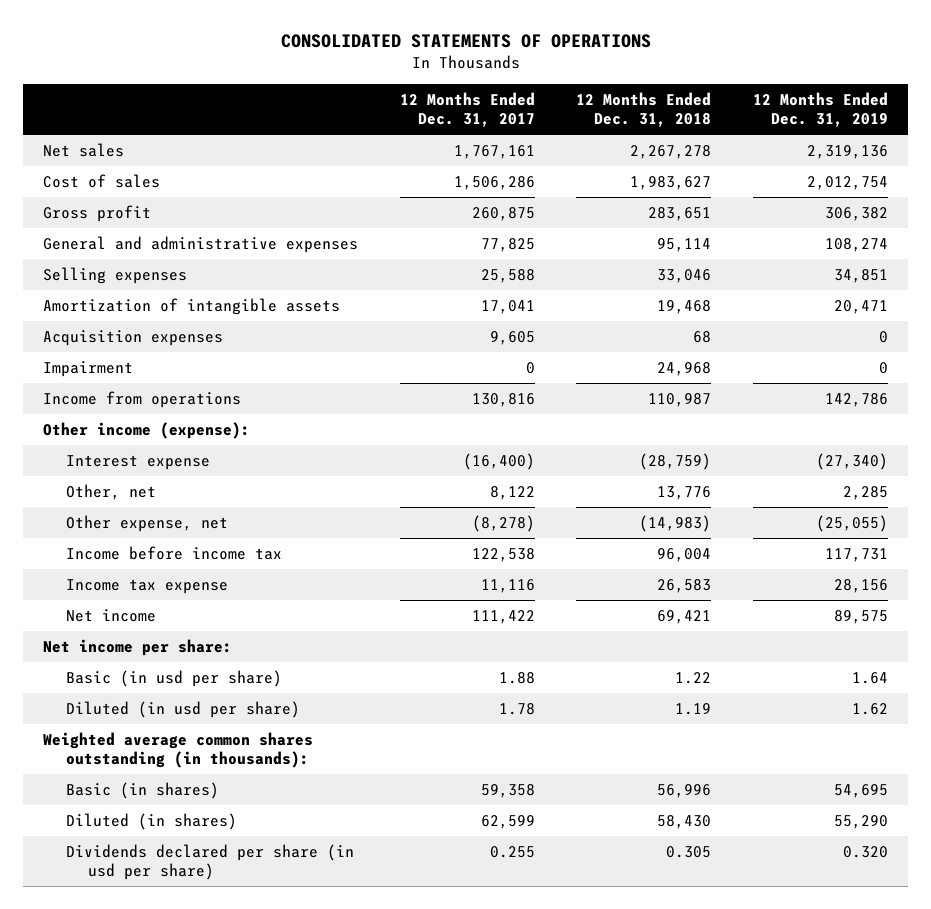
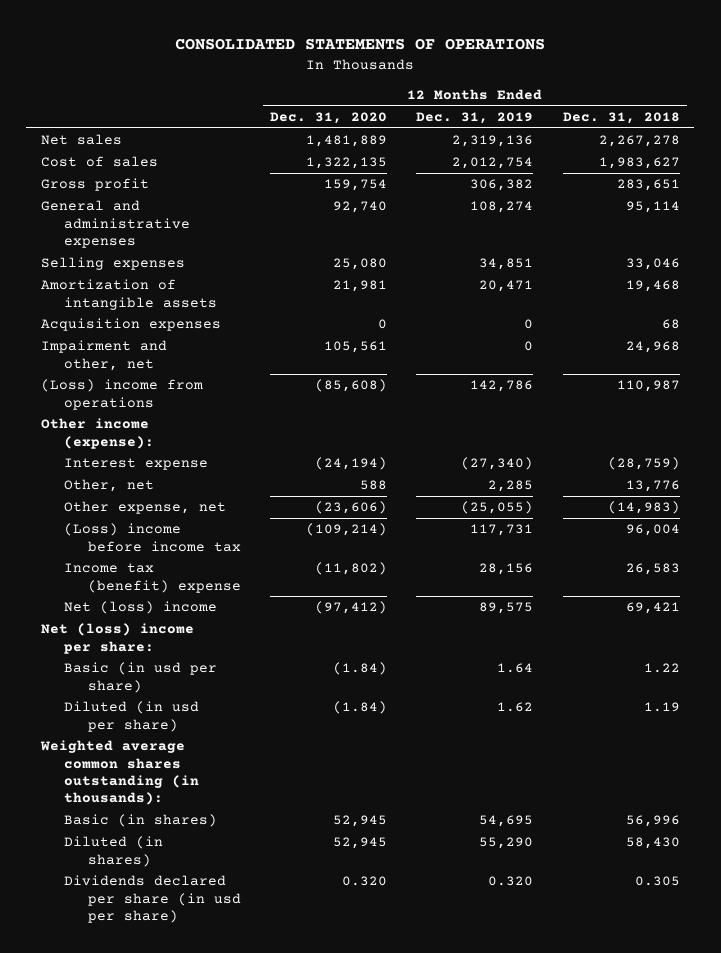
[399,92,535,128] 12 Months Ended Dec. 31, 2017 -> none
none -> [269,112,387,125] Dec. 31, 2020
[43,361,134,378] Impairment -> [40,340,167,371] Impairment and other, net
[43,391,242,409] Income from operations -> [40,379,203,410] (Loss) income from operations
[65,546,282,561] Income before income tax -> [64,523,241,552] (Loss) income before income tax
[65,579,228,595] Income tax expense -> [64,563,241,593] Income tax (benefit) expense
[65,609,156,623] Net income -> [64,601,218,615] Net (loss) income
[43,639,233,657] Net income per share: -> [40,623,194,654] Net (loss) income per share:

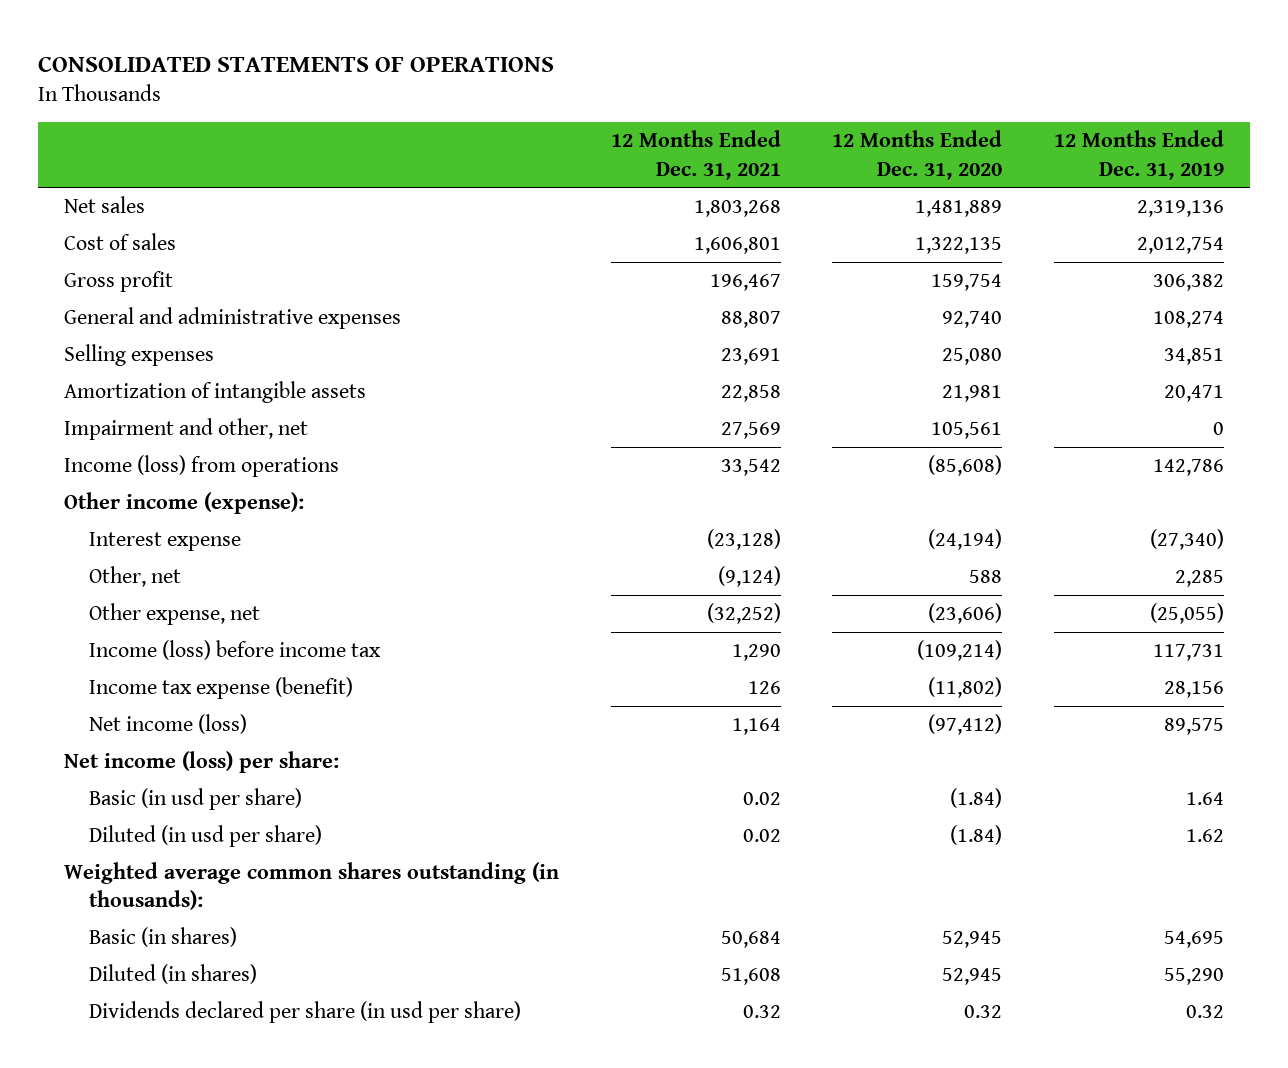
[562,112,680,125] Dec. 31, 2018 -> none
none -> [610,130,781,180] 12 Months Ended Dec. 31, 2021
[40,318,221,332] Acquisition expenses -> none
[40,379,203,410] (Loss) income from operations -> [64,455,340,478] Income (loss) from operations
[64,523,241,552] (Loss) income before income tax -> [89,640,382,661] Income (loss) before income tax
[64,563,241,593] Income tax (benefit) expense -> [89,677,354,700] Income tax expense (benefit)
[64,601,218,615] Net (loss) income -> [89,714,248,735] Net income (loss)
[40,623,194,654] Net (loss) income per share: -> [64,751,340,774] Net income (loss) per share:
[341,876,387,887] 0.320 -> [964,1005,1003,1019] 0.32
[488,876,534,887] 0.320 -> [1186,1005,1225,1019] 0.32

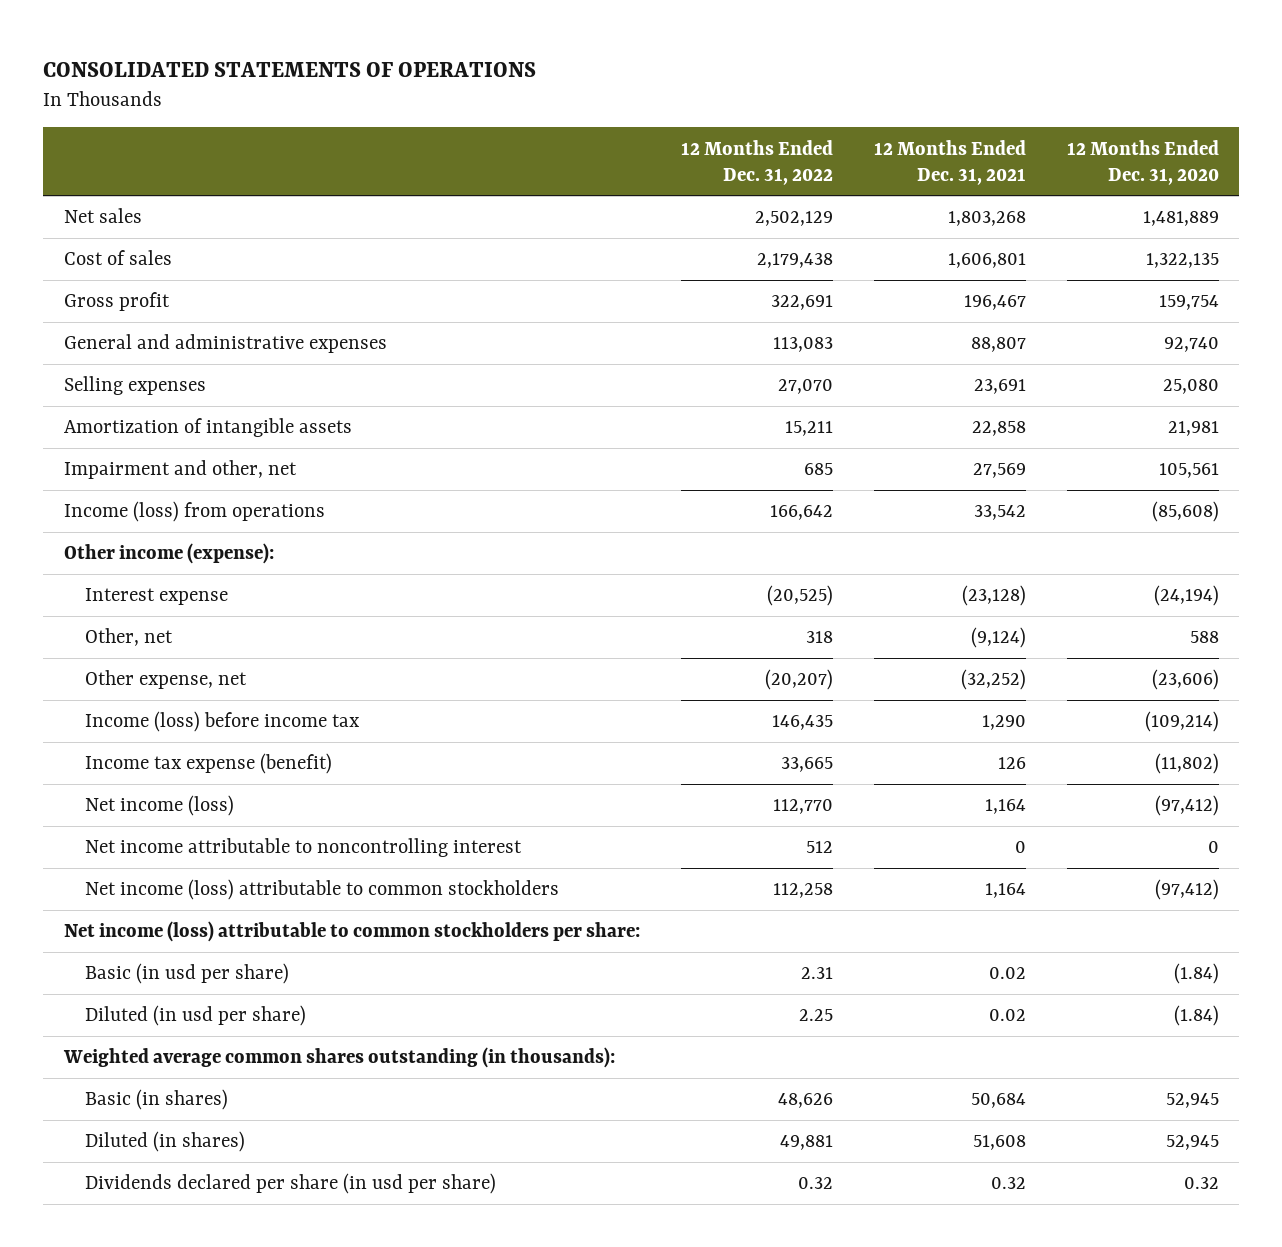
[1054,130,1225,180] 12 Months Ended Dec. 31, 2019 -> none
none -> [680,139,833,185] 12 Months Ended Dec. 31, 2022
none -> [85,838,523,858] Net income attributable to noncontrolling interest
none -> [85,879,560,901] Net income (loss) attributable to common stockholders
[64,751,340,774] Net income (loss) per share: -> [63,921,640,943] Net income (loss) attributable to common stockholders per share:

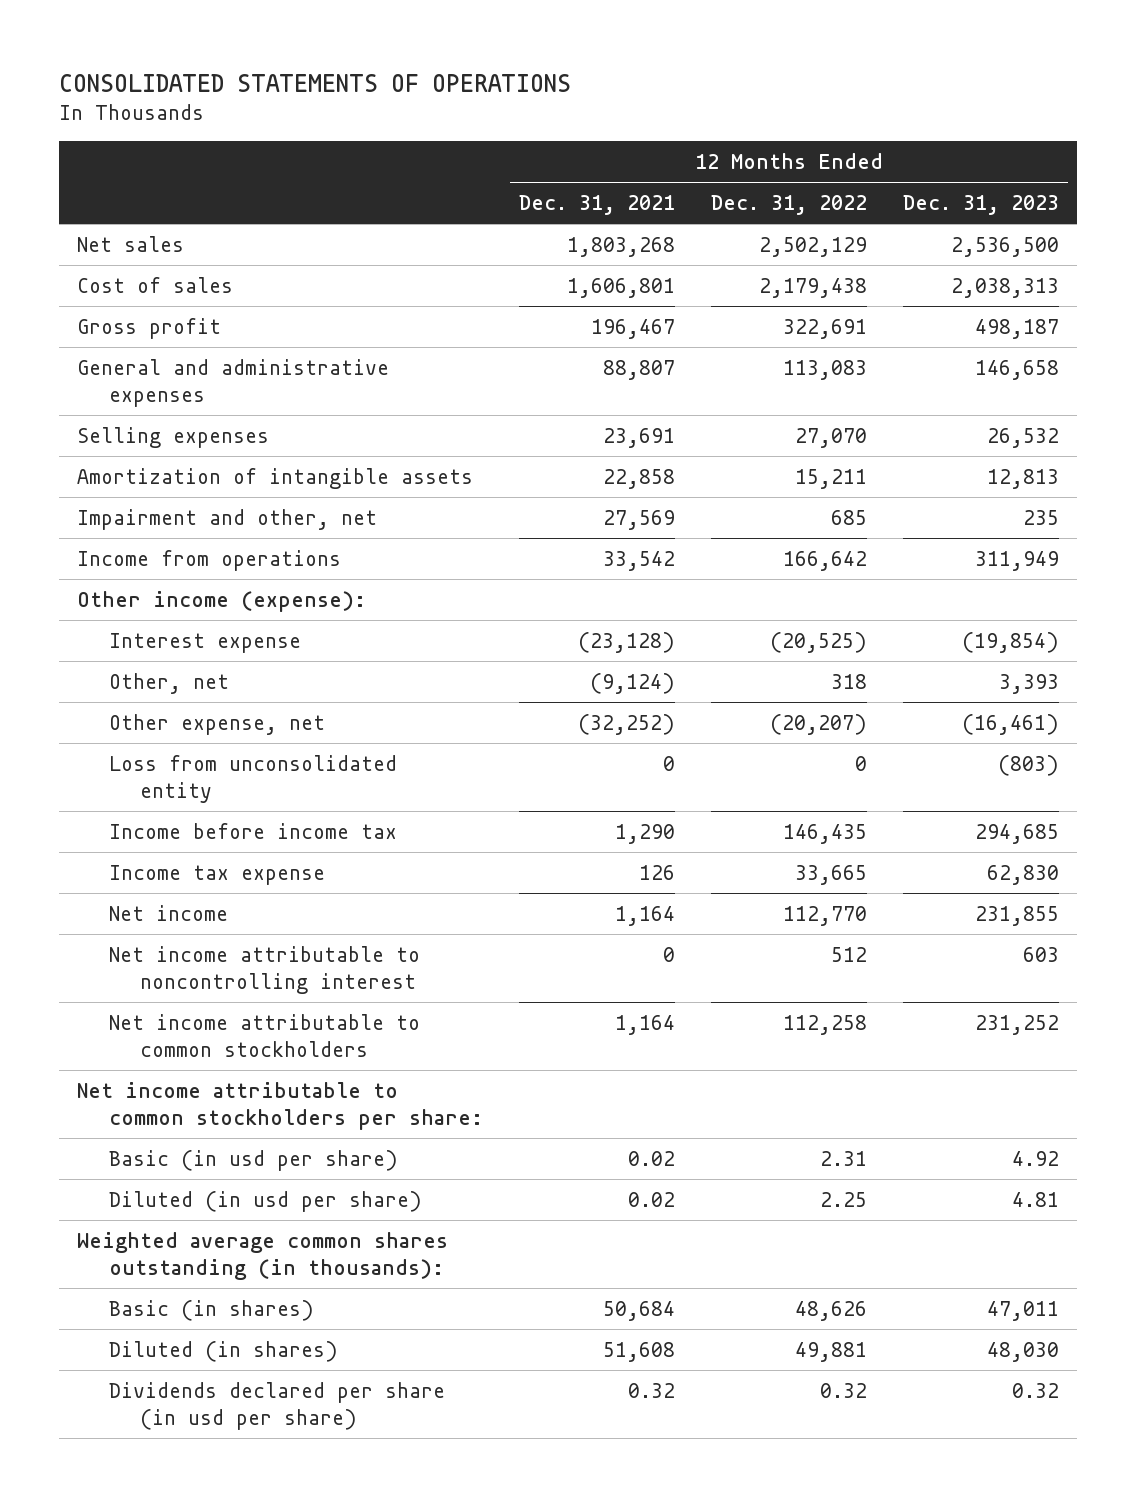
[1066,139,1219,185] 12 Months Ended Dec. 31, 2020 -> none
none -> [902,194,1059,215] Dec. 31, 2023
[63,501,325,523] Income (loss) from operations -> [77,549,342,571] Income from operations
none -> [108,754,397,803] Loss from unconsolidated entity
[85,711,360,733] Income (loss) before income tax -> [108,822,397,839] Income before income tax
[85,753,333,775] Income tax expense (benefit) -> [108,864,325,885] Income tax expense
[85,795,235,817] Net income (loss) -> [108,904,228,921] Net income
[85,879,560,901] Net income (loss) attributable to common stockholders -> [108,1013,420,1057] Net income attributable to common stockholders
[63,921,640,943] Net income (loss) attributable to common stockholders per share: -> [77,1081,483,1130] Net income attributable to common stockholders per share:

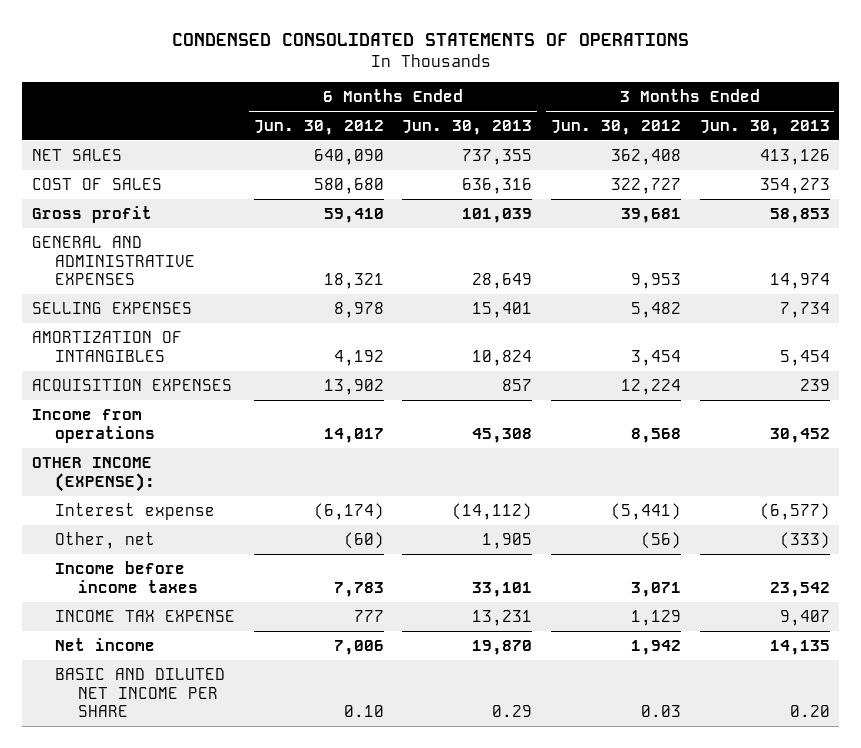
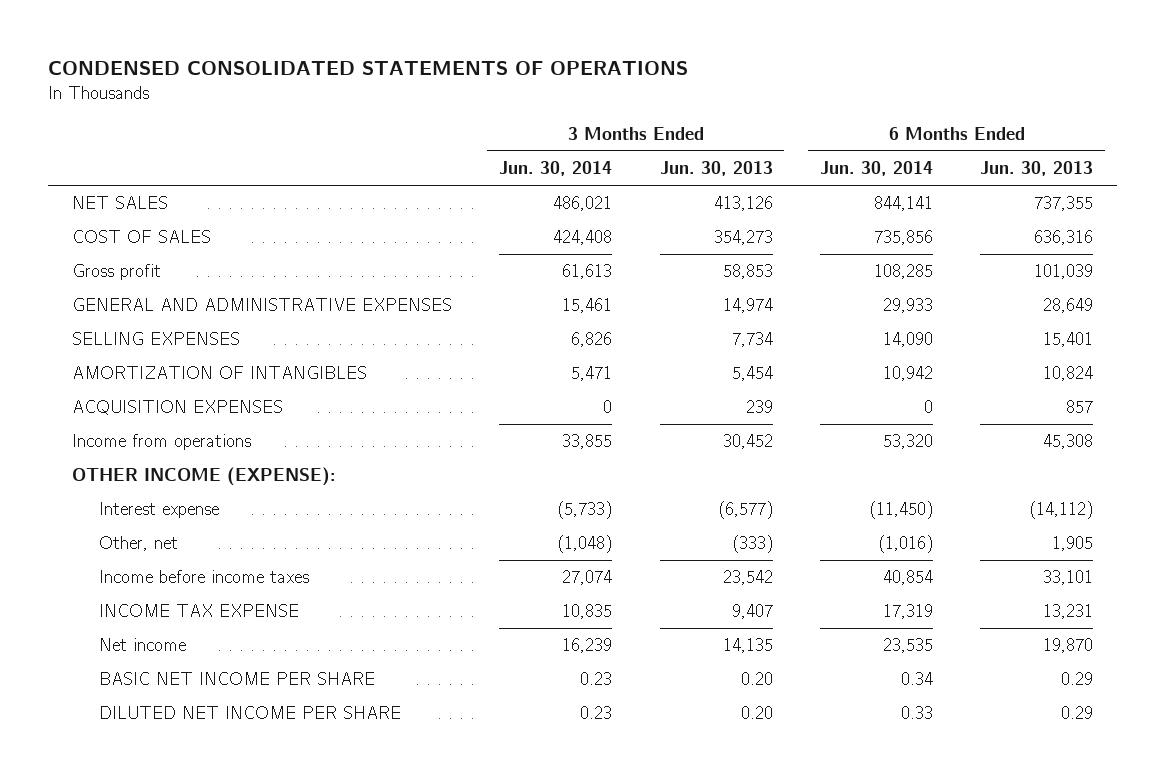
[253,120,384,136] Jun. 30, 2012 -> none
[550,120,681,136] Jun. 30, 2012 -> none
none -> [499,161,613,177] Jun. 30, 2014
none -> [819,161,933,177] Jun. 30, 2014
[54,667,225,718] BASIC AND DILUTED NET INCOME PER SHARE -> [98,672,375,686] BASIC NET INCOME PER SHARE
none -> [98,706,401,720] DILUTED NET INCOME PER SHARE

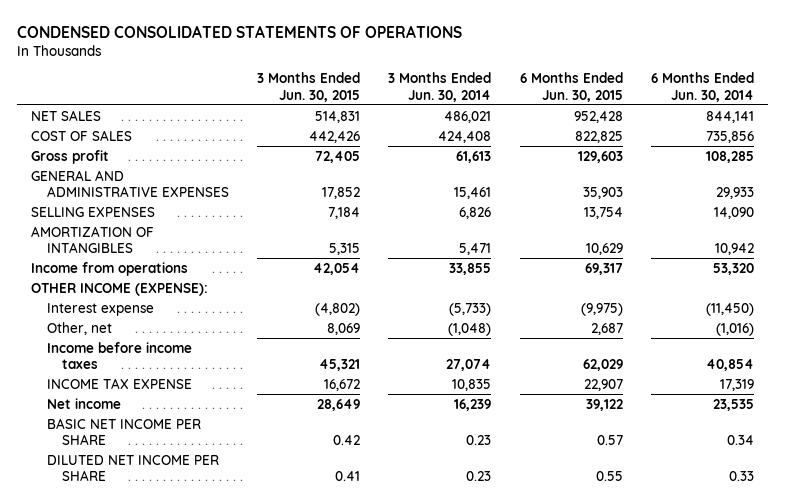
[659,161,773,177] Jun. 30, 2013 -> none
[980,161,1094,177] Jun. 30, 2013 -> none
none -> [256,72,360,102] 3 Months Ended Jun. 30, 2015
none -> [519,72,623,102] 6 Months Ended Jun. 30, 2015
[71,400,283,416] ACQUISITION EXPENSES -> none

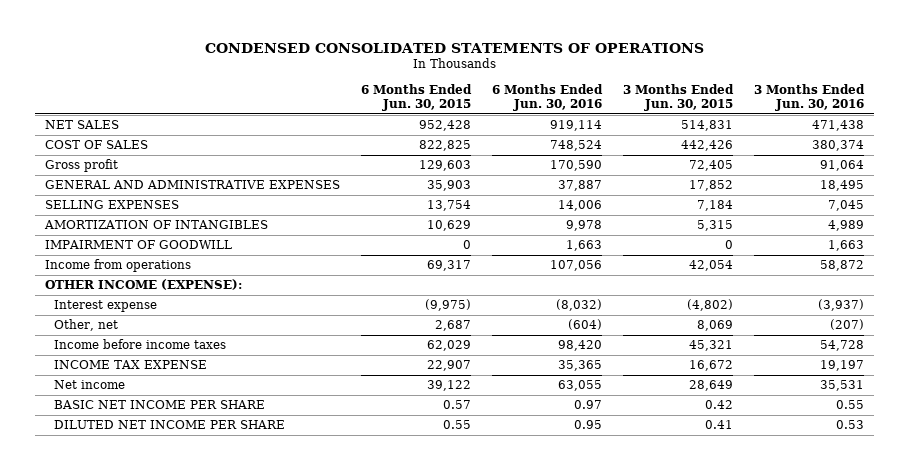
[388,72,492,102] 3 Months Ended Jun. 30, 2014 -> none
[651,72,755,102] 6 Months Ended Jun. 30, 2014 -> none
none -> [492,84,604,111] 6 Months Ended Jun. 30, 2016
none -> [753,84,865,111] 3 Months Ended Jun. 30, 2016
none -> [45,240,233,250] IMPAIRMENT OF GOODWILL

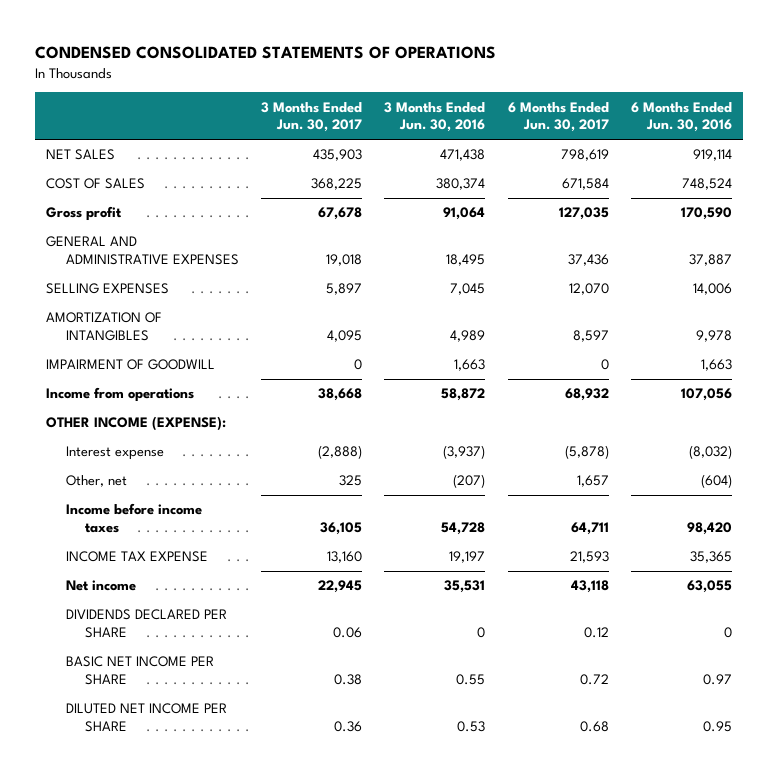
[361,84,473,111] 6 Months Ended Jun. 30, 2015 -> none
[622,84,734,111] 3 Months Ended Jun. 30, 2015 -> none
none -> [260,101,362,133] 3 Months Ended Jun. 30, 2017
none -> [507,101,609,133] 6 Months Ended Jun. 30, 2017
none -> [65,609,227,639] DIVIDENDS DECLARED PER SHARE

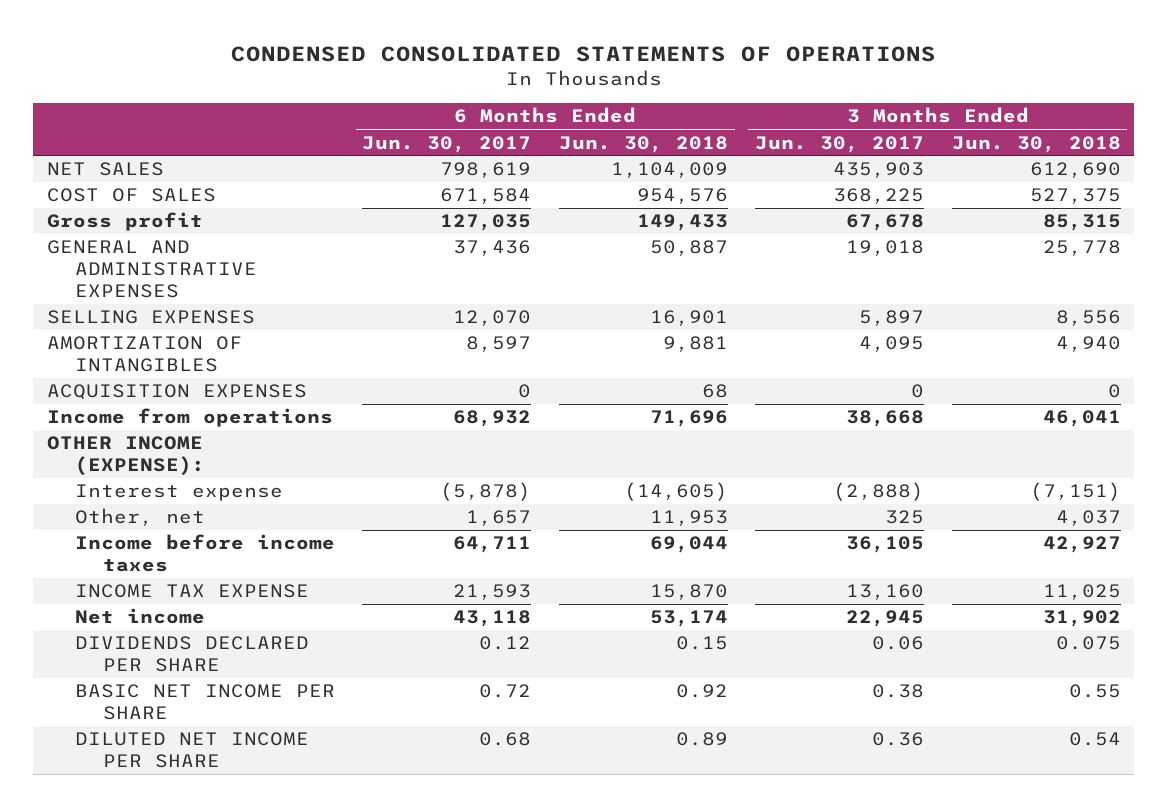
[384,101,486,133] 3 Months Ended Jun. 30, 2016 -> none
[630,101,732,133] 6 Months Ended Jun. 30, 2016 -> none
none -> [558,135,728,153] Jun. 30, 2018
none -> [951,135,1121,153] Jun. 30, 2018
[46,359,216,371] IMPAIRMENT OF GOODWILL -> none
none -> [47,384,308,401] ACQUISITION EXPENSES

